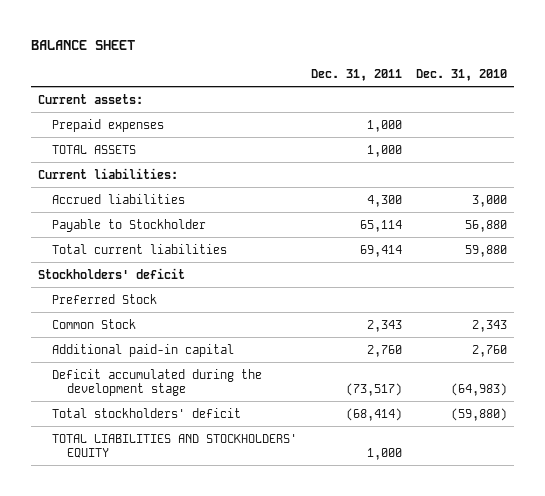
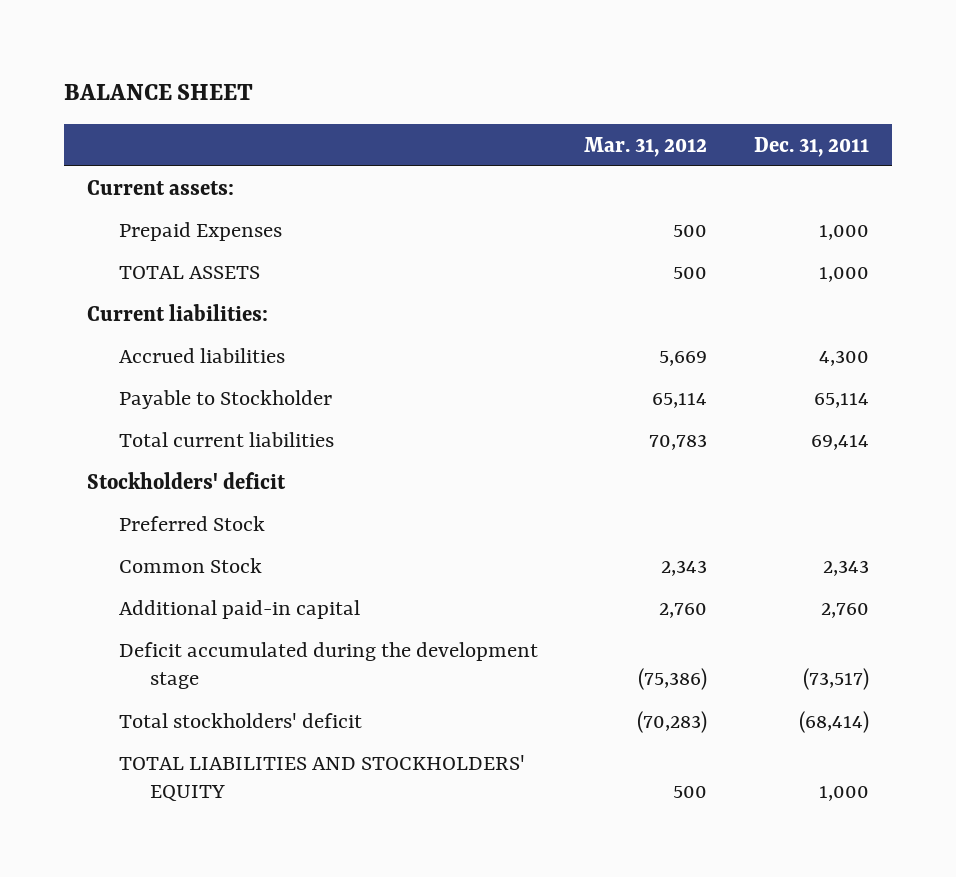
[416,69,508,82] Dec. 31, 2010 -> none
none -> [584,136,708,157] Mar. 31, 2012
[52,118,165,132] Prepaid expenses -> [118,221,282,241] Prepaid Expenses

